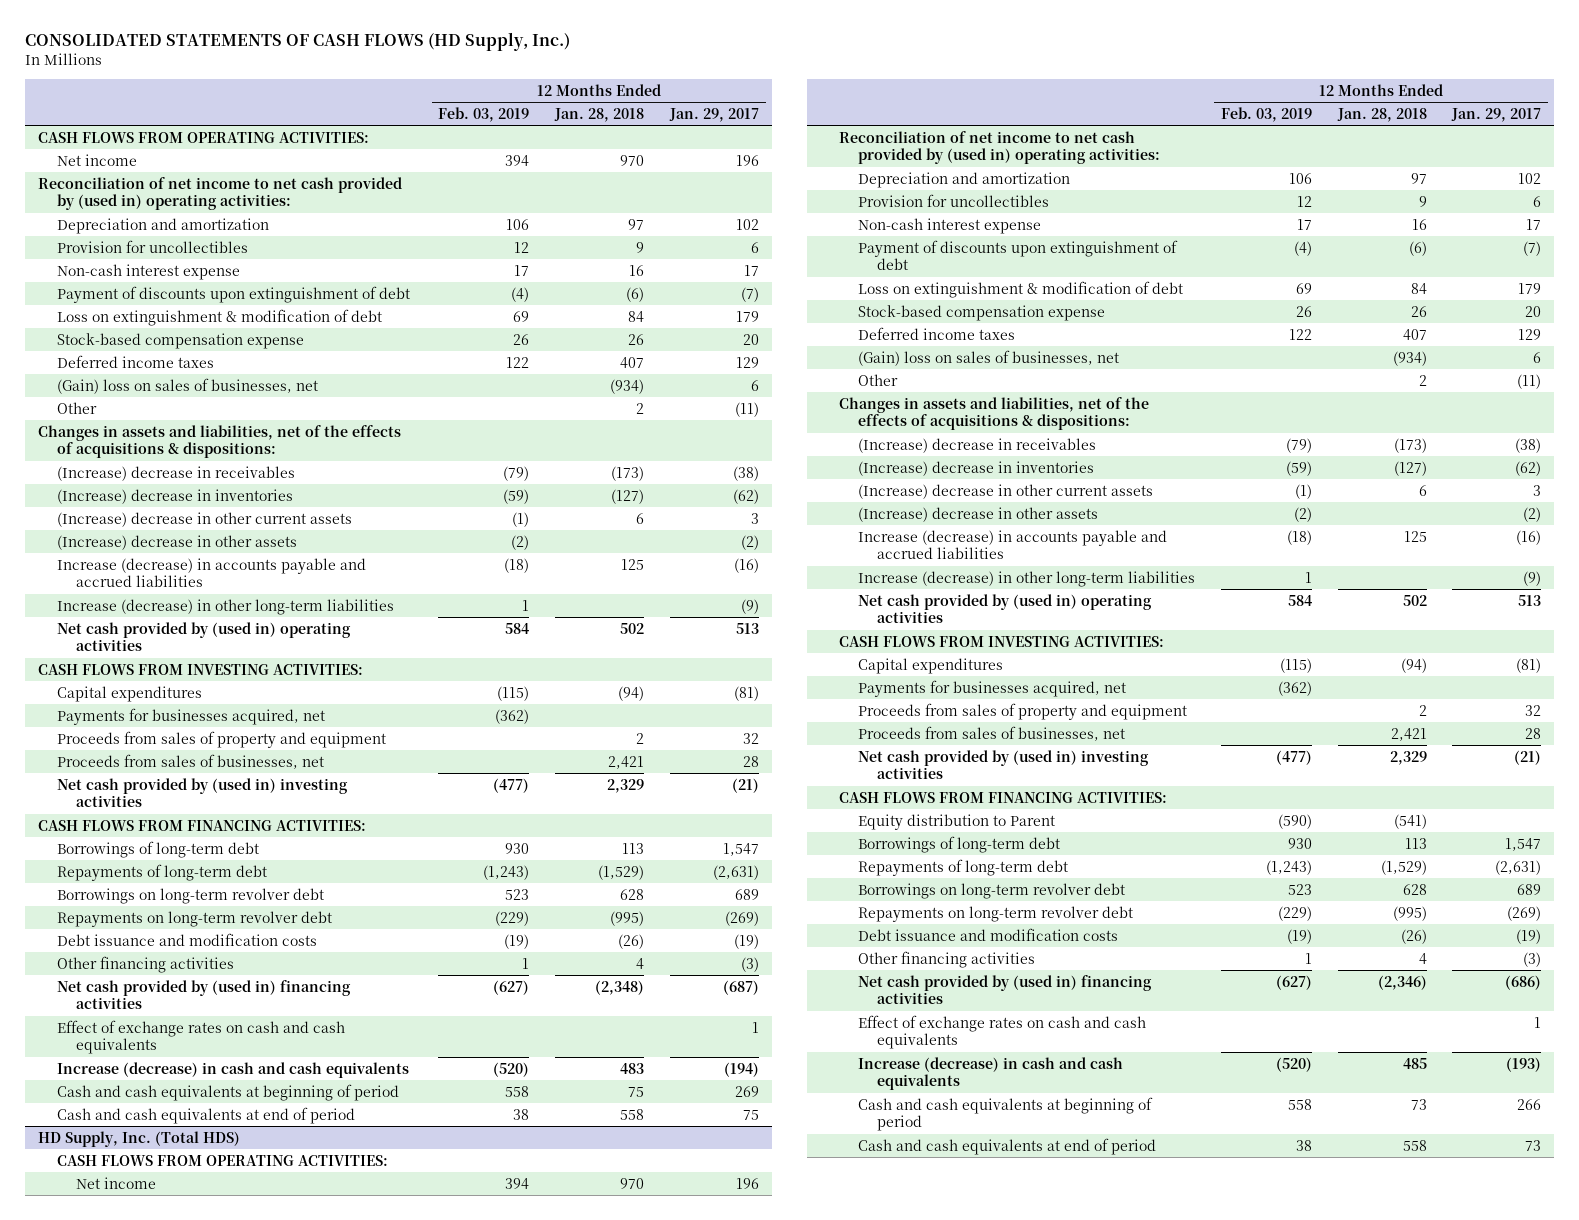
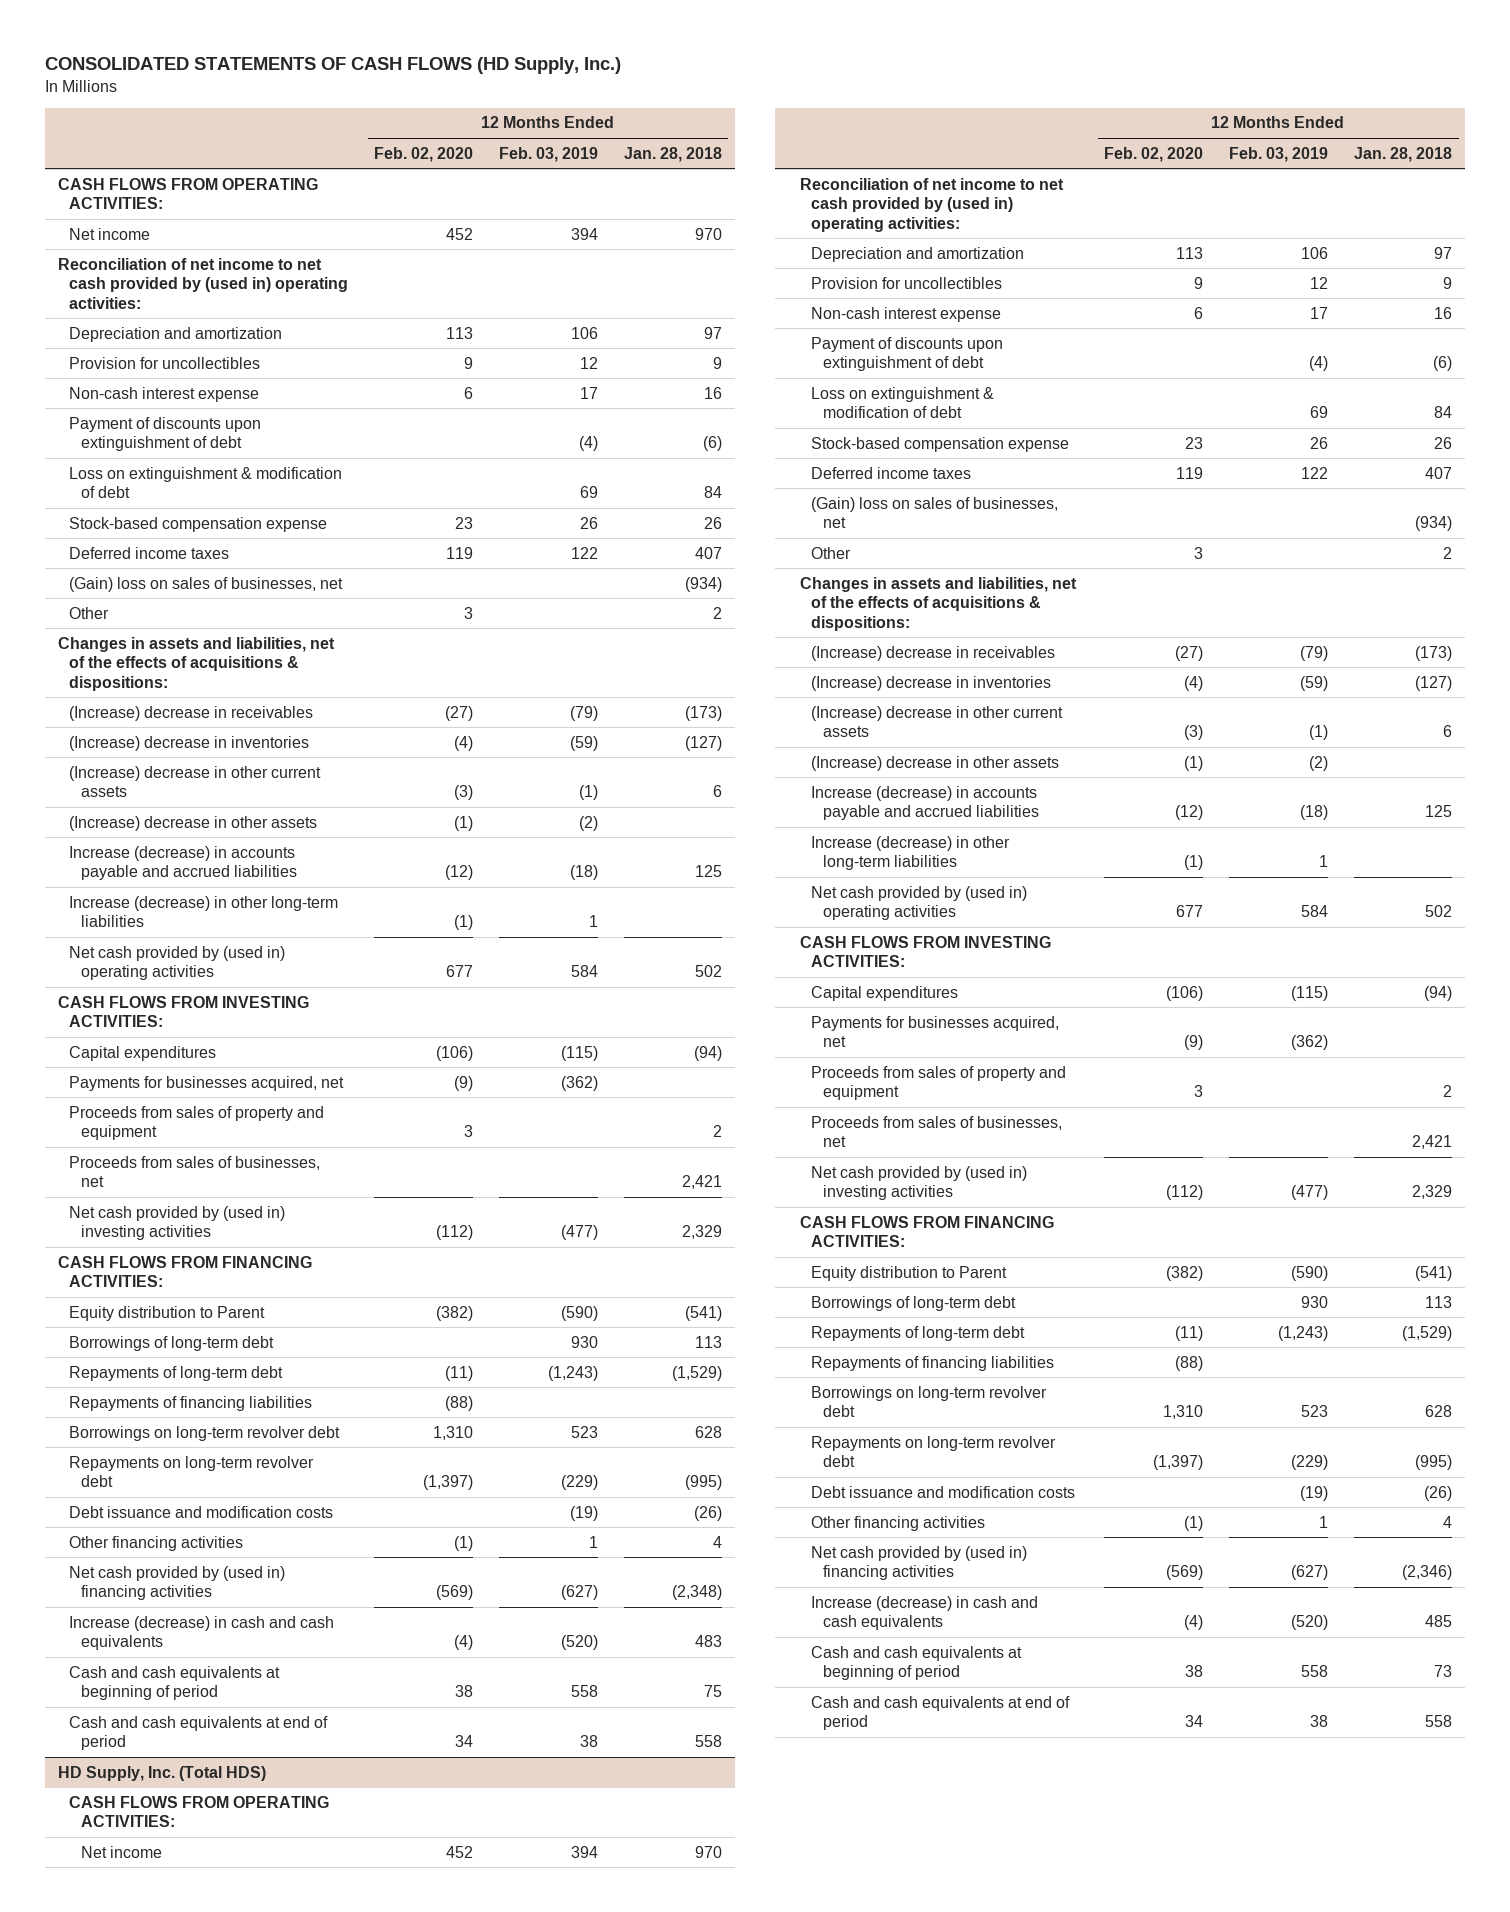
[669,107,760,122] Jan. 29, 2017 -> none
none -> [374,146,474,162] Feb. 02, 2020
none -> [69,1305,266,1321] Equity distribution to Parent
none -> [69,1395,313,1411] Repayments of financing liabilities
[56,1019,345,1055] Effect of exchange rates on cash and cash equivalents -> none
none -> [811,1355,1055,1371] Repayments of financing liabilities
[857,1014,1146,1050] Effect of exchange rates on cash and cash equivalents -> none

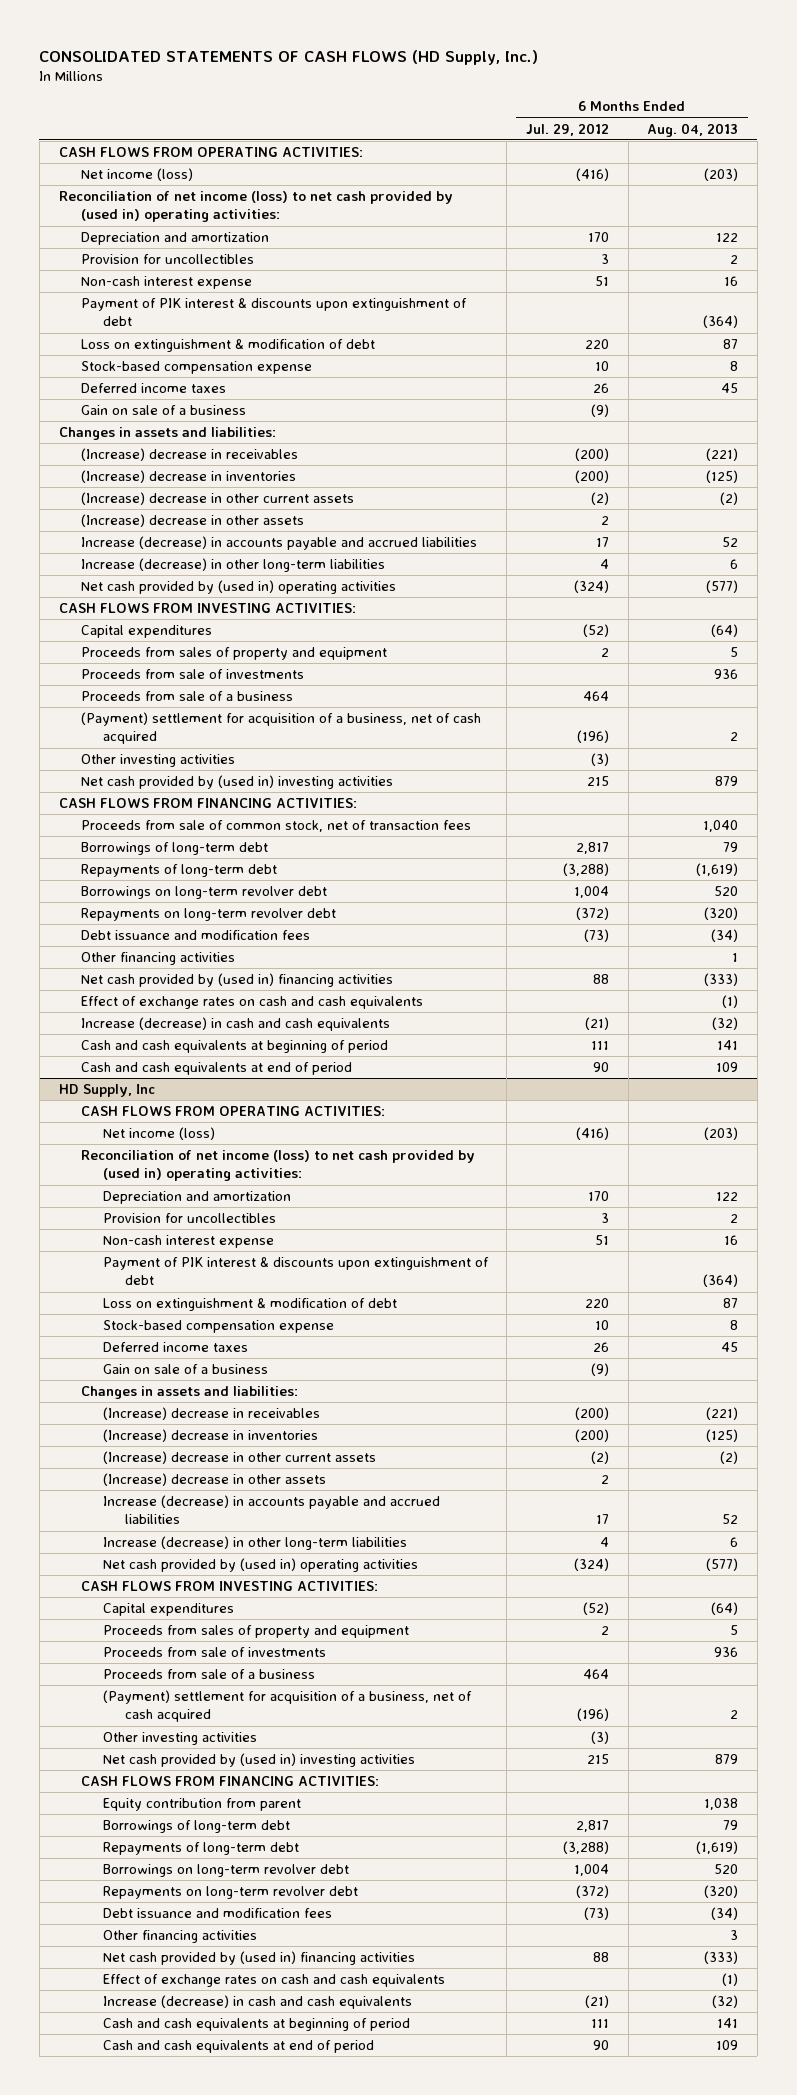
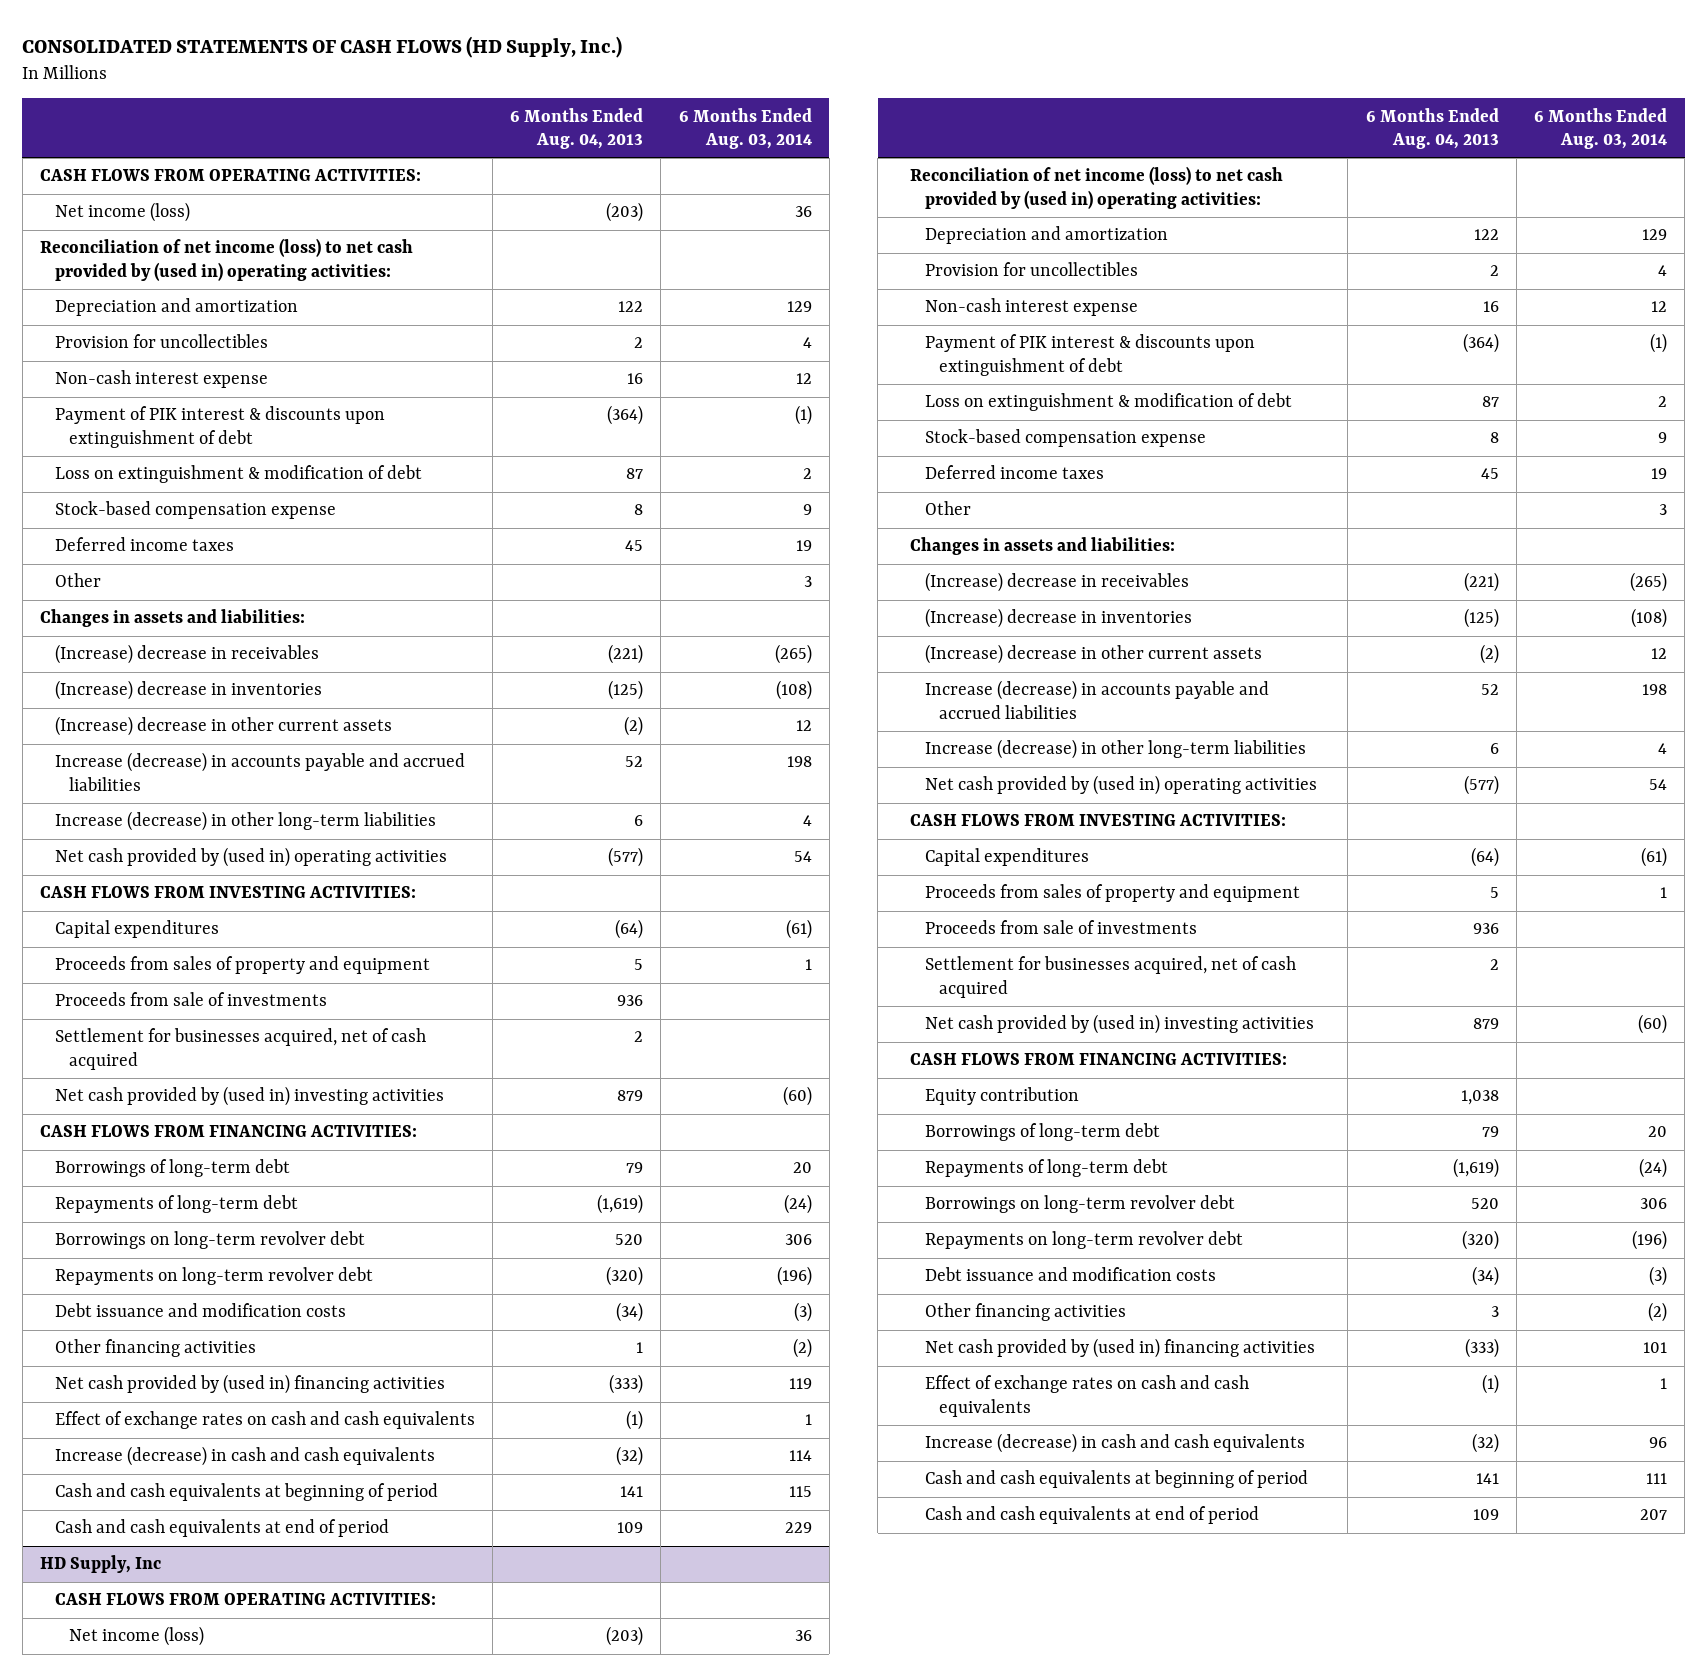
[525,122,609,136] Jul. 29, 2012 -> none
none -> [678,107,812,149] 6 Months Ended Aug. 03, 2014
[80,404,246,415] Gain on sale of a business -> none
none -> [54,573,101,588] Other
[80,513,304,527] (Increase) decrease in other assets -> none
[80,690,293,701] Proceeds from sale of a business -> none
[80,753,235,767] Other investing activities -> none
[80,711,481,745] (Payment) settlement for acquisition of a business, net of cash acquired -> [54,1028,426,1070] Settlement for businesses acquired, net of cash acquired
[80,819,471,832] Proceeds from sale of common stock, net of transaction fees -> none
[80,929,310,940] Debt issuance and modification fees -> [54,1303,346,1318] Debt issuance and modification costs
[102,1363,268,1374] Gain on sale of a business -> none
none -> [924,501,971,516] Other
[102,1472,326,1486] (Increase) decrease in other assets -> none
[102,1668,315,1679] Proceeds from sale of a business -> none
[102,1731,257,1745] Other investing activities -> none
[102,1689,472,1723] (Payment) settlement for acquisition of a business, net of cash acquired -> [924,956,1296,998] Settlement for businesses acquired, net of cash acquired
[102,1797,301,1811] Equity contribution from parent -> [924,1087,1079,1106] Equity contribution
[102,1907,332,1918] Debt issuance and modification fees -> [924,1267,1216,1282] Debt issuance and modification costs

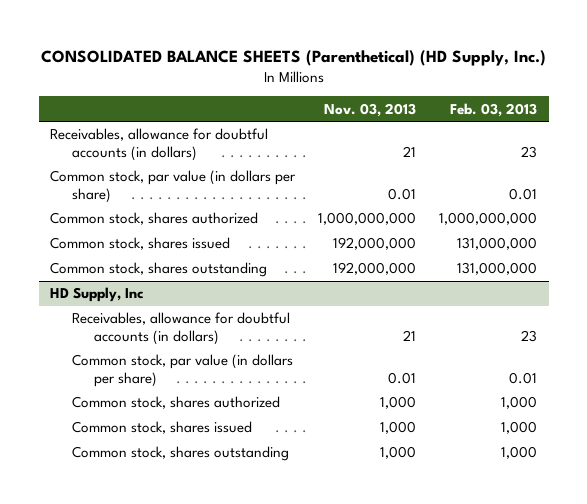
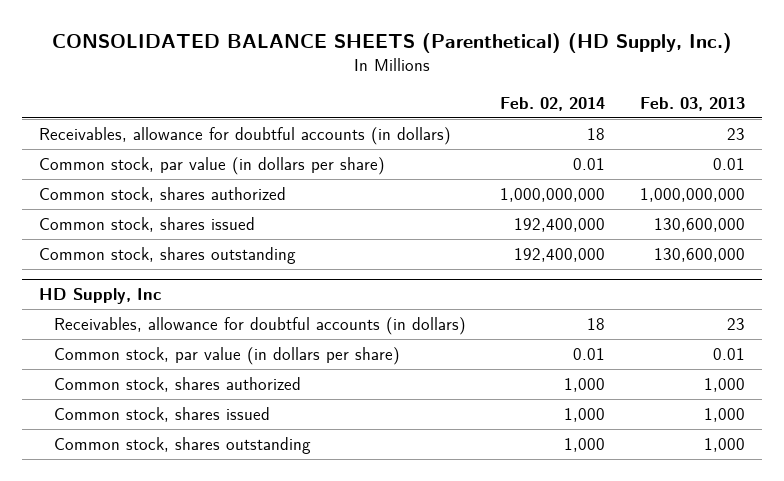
[324,102,417,117] Nov. 03, 2013 -> none
none -> [500,96,606,111] Feb. 02, 2014
[457,237,538,251] 131,000,000 -> [653,217,745,232] 130,600,000
[457,262,538,276] 131,000,000 -> [653,247,745,262] 130,600,000

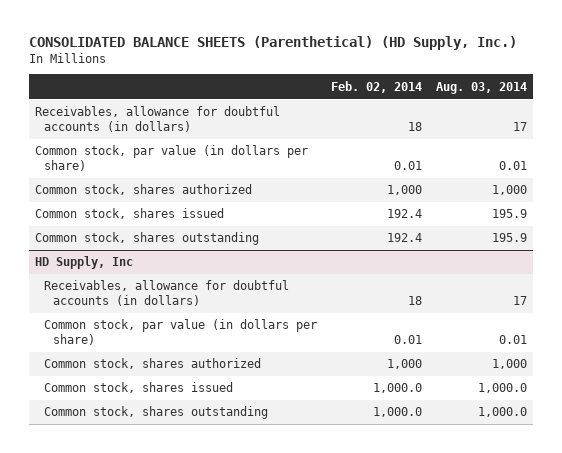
[639,96,745,111] Feb. 03, 2013 -> none
none -> [435,81,527,94] Aug. 03, 2014
[500,187,606,202] 1,000,000,000 -> [386,185,422,196] 1,000
[514,217,606,232] 192,400,000 -> [386,209,422,219] 192.4
[514,247,606,262] 192,400,000 -> [386,233,422,243] 192.4
[564,407,606,422] 1,000 -> [372,383,422,394] 1,000.0
[564,437,606,452] 1,000 -> [372,407,422,418] 1,000.0

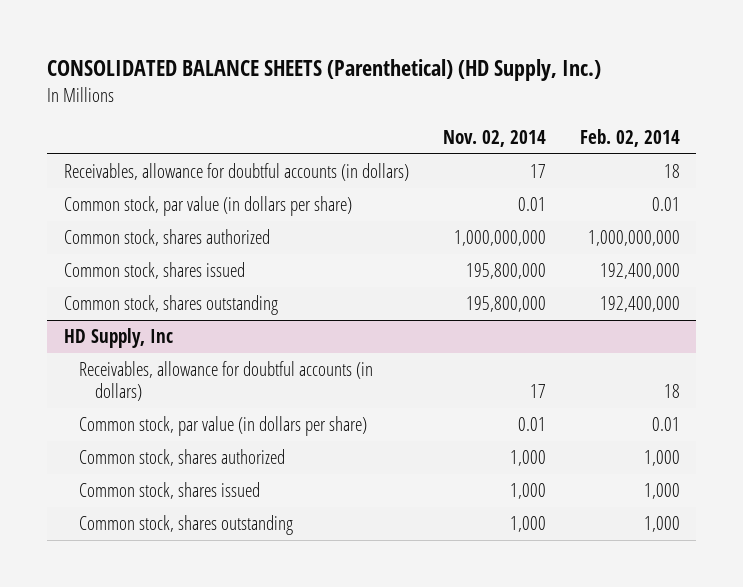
[435,81,527,94] Aug. 03, 2014 -> none
none -> [442,130,546,148] Nov. 02, 2014
[386,185,422,196] 1,000 -> [587,230,680,247] 1,000,000,000
[386,209,422,219] 192.4 -> [599,263,680,280] 192,400,000
[386,233,422,243] 192.4 -> [599,296,680,313] 192,400,000
[372,383,422,394] 1,000.0 -> [643,483,680,500] 1,000
[372,407,422,418] 1,000.0 -> [643,516,680,533] 1,000

